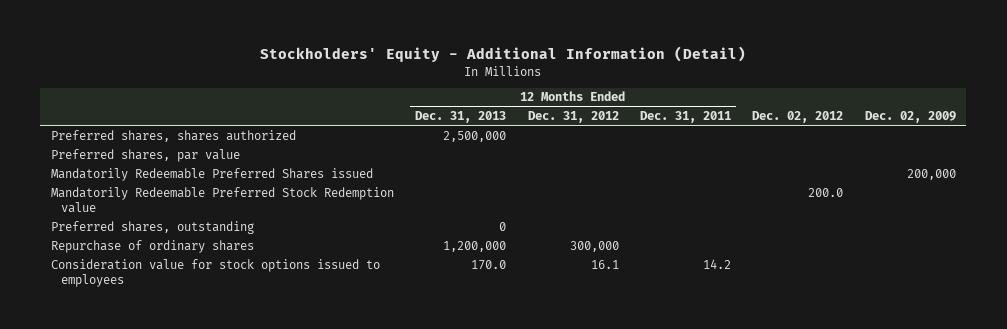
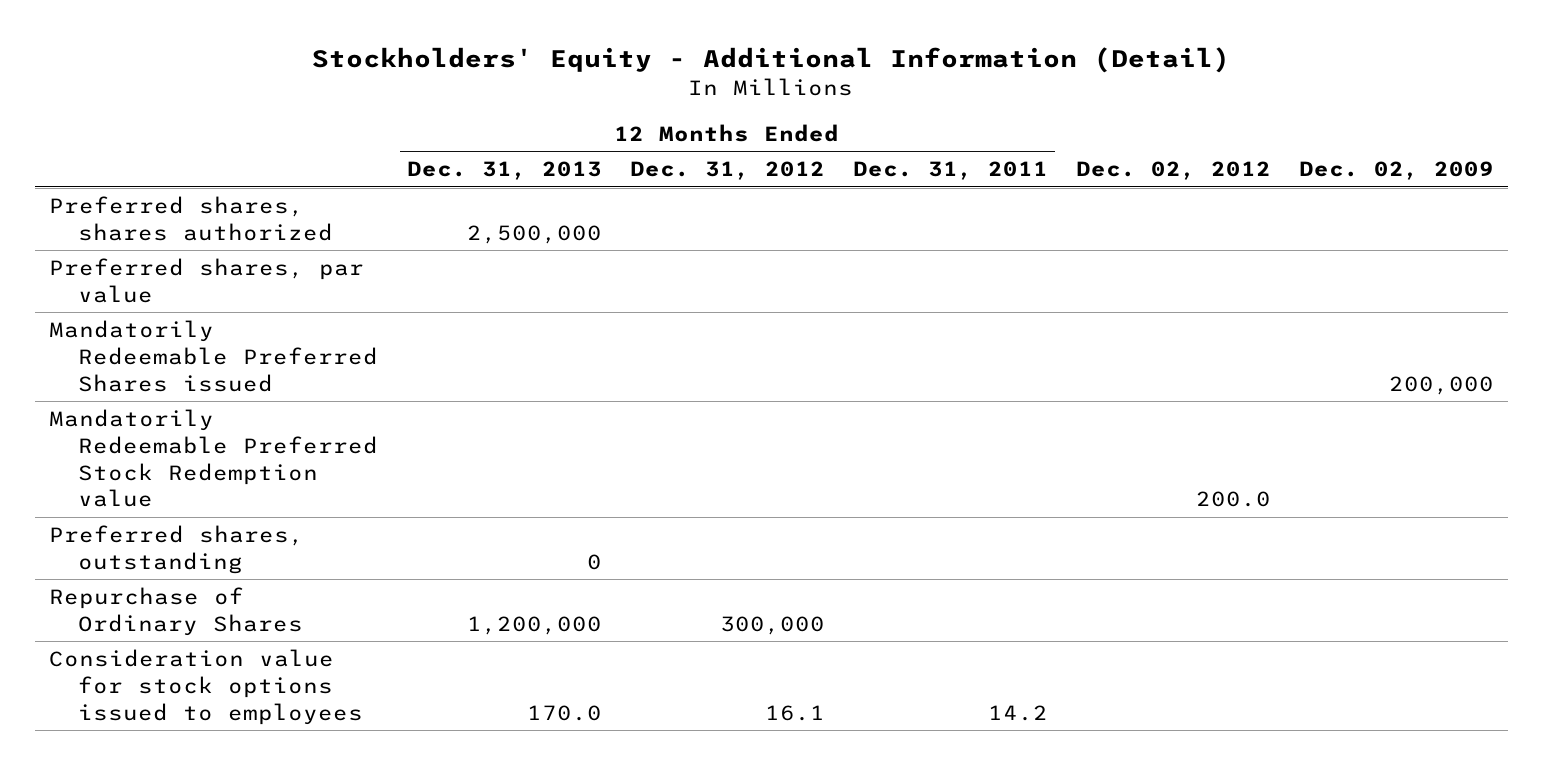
[50,239,254,253] Repurchase of ordinary shares -> [48,586,304,636] Repurchase of Ordinary Shares

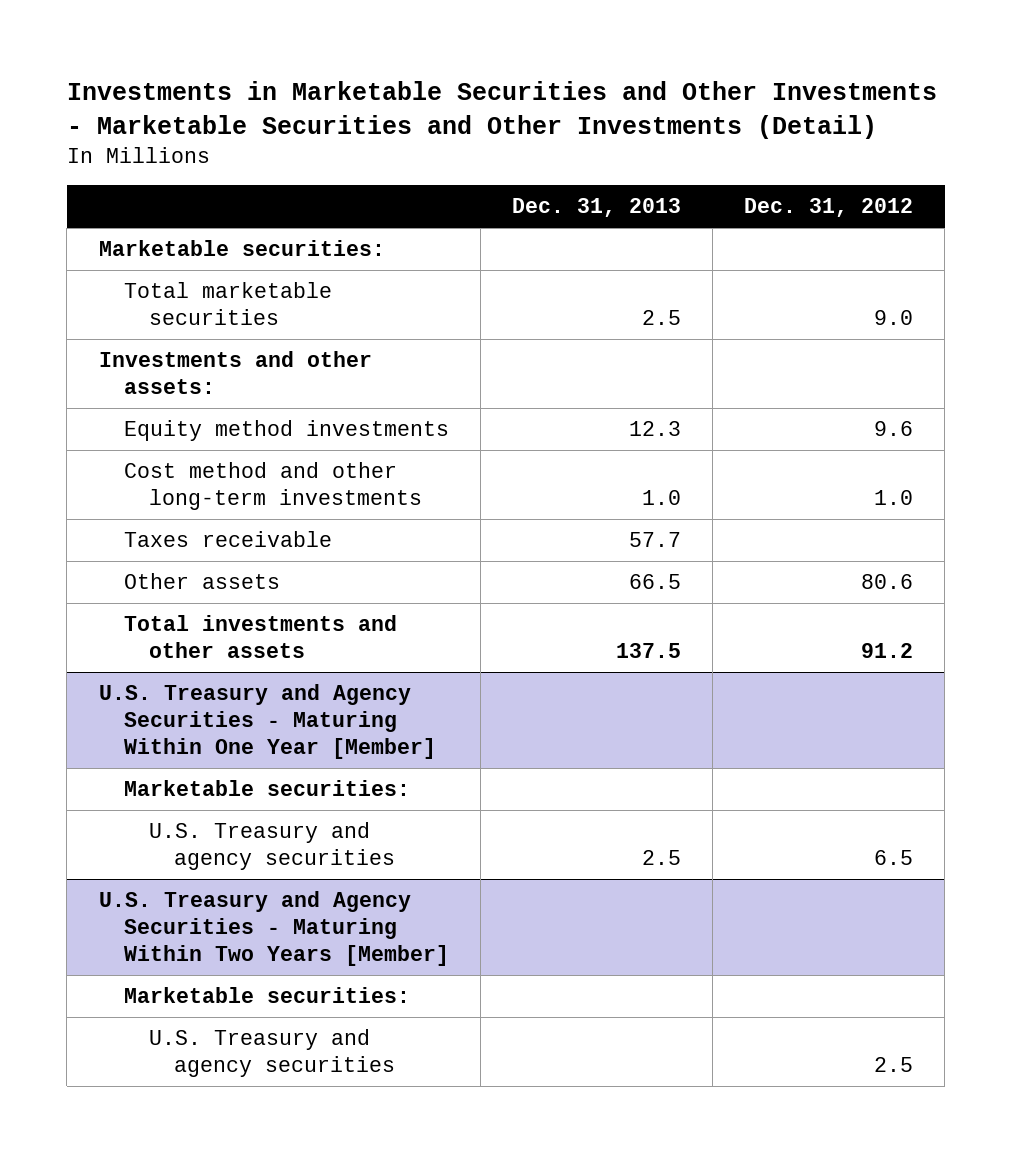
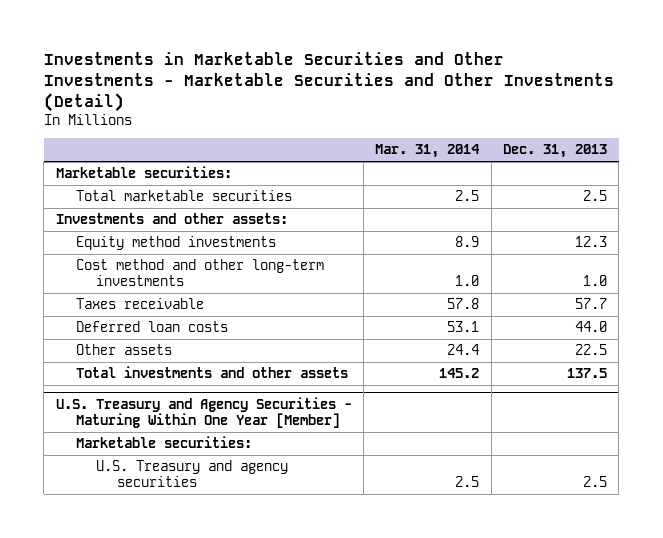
[744,197,914,217] Dec. 31, 2012 -> none
none -> [375,144,481,159] Mar. 31, 2014
none -> [76,321,229,333] Deferred loan costs
[628,574,681,590] 66.5 -> [575,344,608,356] 22.5
[98,891,449,967] U.S. Treasury and Agency Securities - Maturing Within Two Years [Member] -> none
[123,987,410,1004] Marketable securities: -> none
[148,1029,395,1078] U.S. Treasury and agency securities -> none

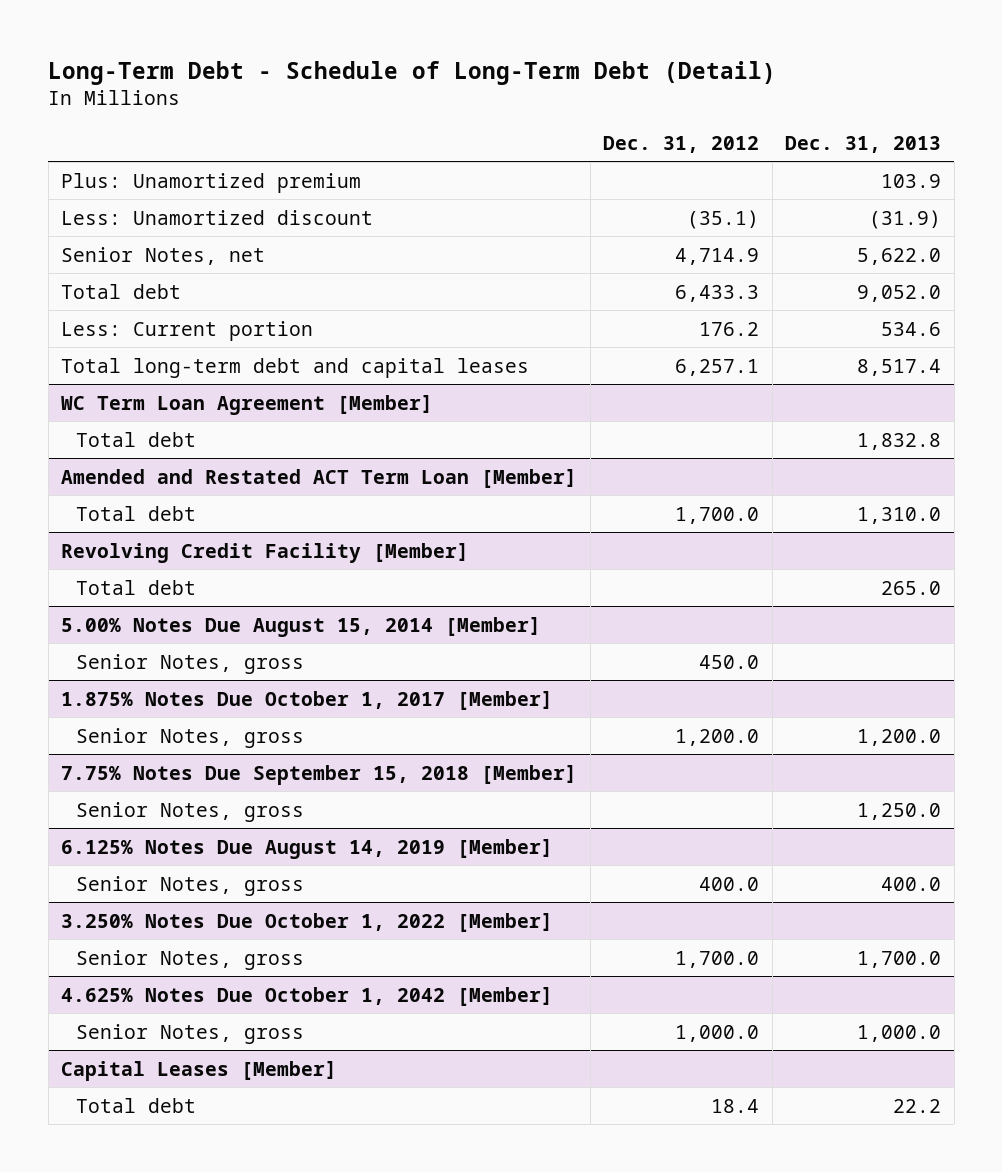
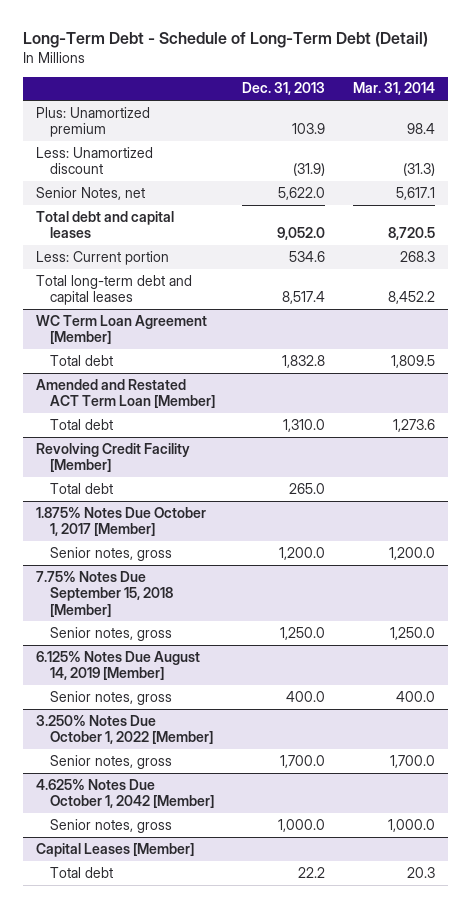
[603,135,760,153] Dec. 31, 2012 -> none
none -> [352,82,435,96] Mar. 31, 2014
[61,283,182,299] Total debt -> [36,210,175,239] Total debt and capital leases
[61,616,542,637] 5.00% Notes Due August 15, 2014 [Member] -> none
[76,653,305,674] Senior Notes, gross -> none
[76,727,305,748] Senior Notes, gross -> [50,546,173,561] Senior notes, gross
[76,801,305,822] Senior Notes, gross -> [50,626,173,641] Senior notes, gross
[76,875,305,896] Senior Notes, gross -> [50,690,173,705] Senior notes, gross
[76,949,305,970] Senior Notes, gross -> [50,754,173,769] Senior notes, gross
[76,1023,305,1044] Senior Notes, gross -> [50,818,173,833] Senior notes, gross

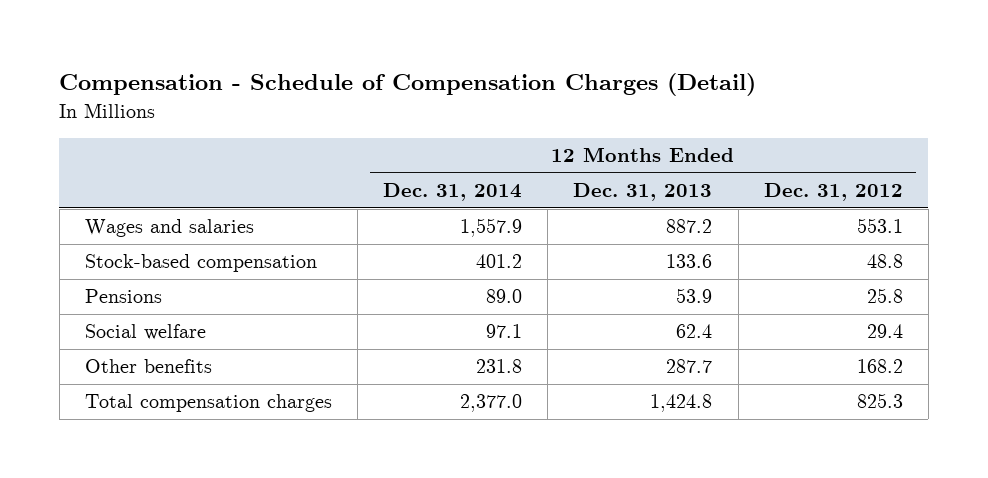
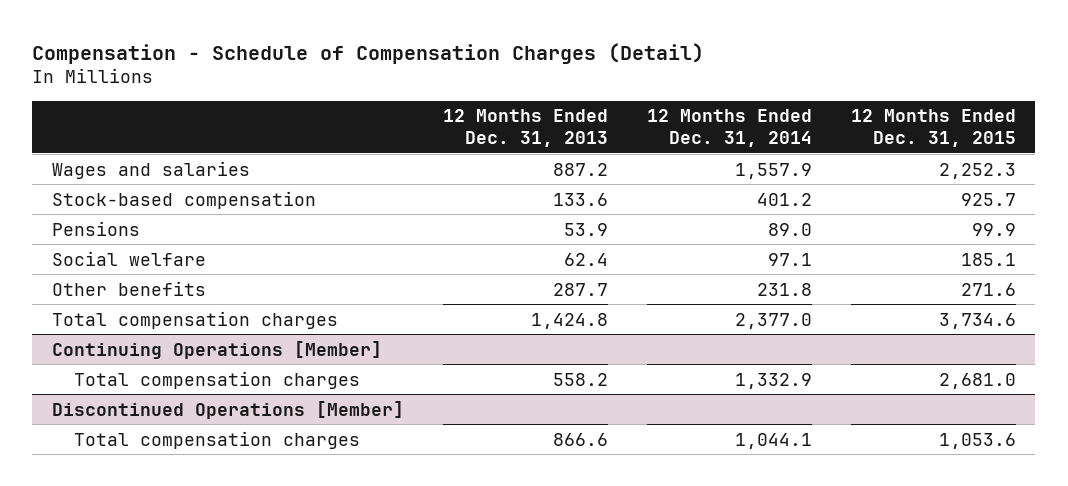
[763,182,903,201] Dec. 31, 2012 -> none
none -> [850,109,1016,148] 12 Months Ended Dec. 31, 2015
none -> [51,340,382,359] Continuing Operations [Member]
none -> [74,370,361,389] Total compensation charges
none -> [51,400,404,419] Discontinued Operations [Member]
none -> [74,430,361,449] Total compensation charges

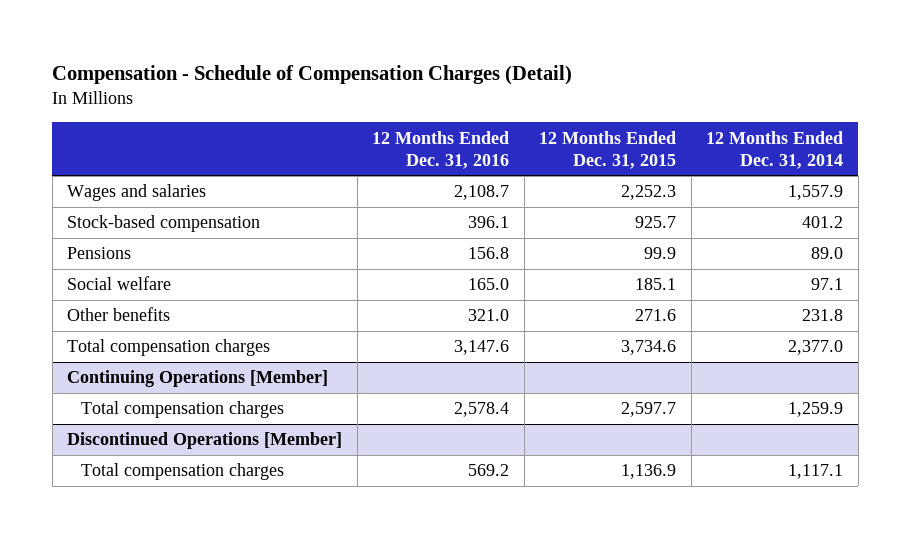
[442,109,608,148] 12 Months Ended Dec. 31, 2013 -> none
none -> [372,130,510,169] 12 Months Ended Dec. 31, 2016
[734,372,812,389] 1,332.9 -> [788,402,844,418] 1,259.9
[938,372,1016,389] 2,681.0 -> [621,402,677,418] 2,597.7
[734,432,812,449] 1,044.1 -> [788,464,844,480] 1,117.1
[938,432,1016,449] 1,053.6 -> [621,464,677,480] 1,136.9

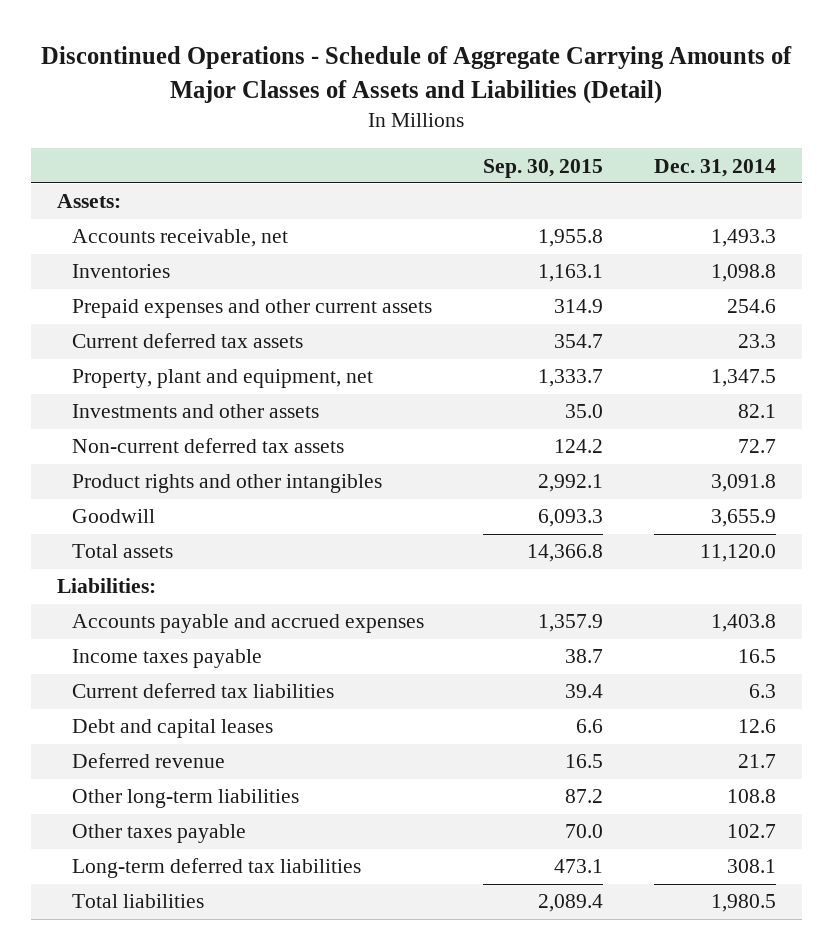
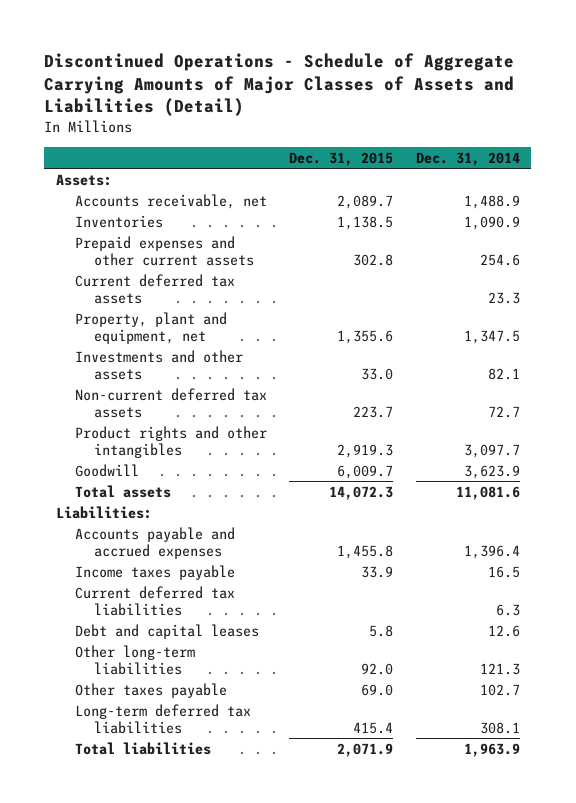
[482,158,603,178] Sep. 30, 2015 -> none
none -> [289,151,394,166] Dec. 31, 2015
[711,229,777,248] 1,493.3 -> [463,194,520,209] 1,488.9
[711,264,777,283] 1,098.8 -> [463,215,520,230] 1,090.9
[711,474,777,493] 3,091.8 -> [463,443,520,458] 3,097.7
[711,509,777,528] 3,655.9 -> [463,464,520,479] 3,623.9
[700,544,777,563] 11,120.0 -> [455,485,520,500] 11,081.6
[711,614,777,633] 1,403.8 -> [463,544,520,559] 1,396.4
[71,753,225,769] Deferred revenue -> none
[727,789,777,804] 108.8 -> [479,662,520,675] 121.3
[711,894,777,913] 1,980.5 -> [463,742,520,757] 1,963.9

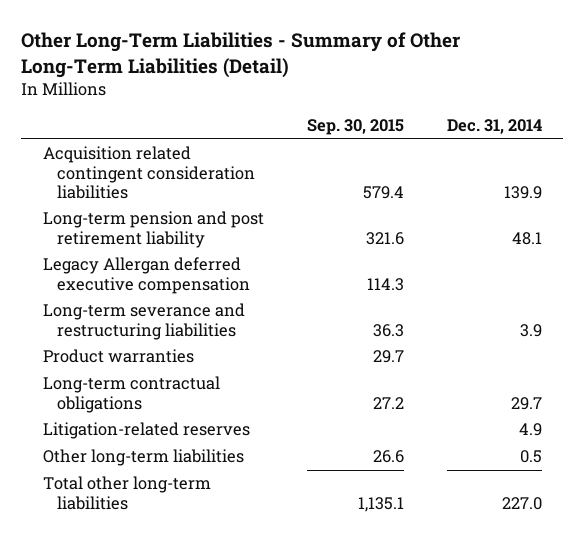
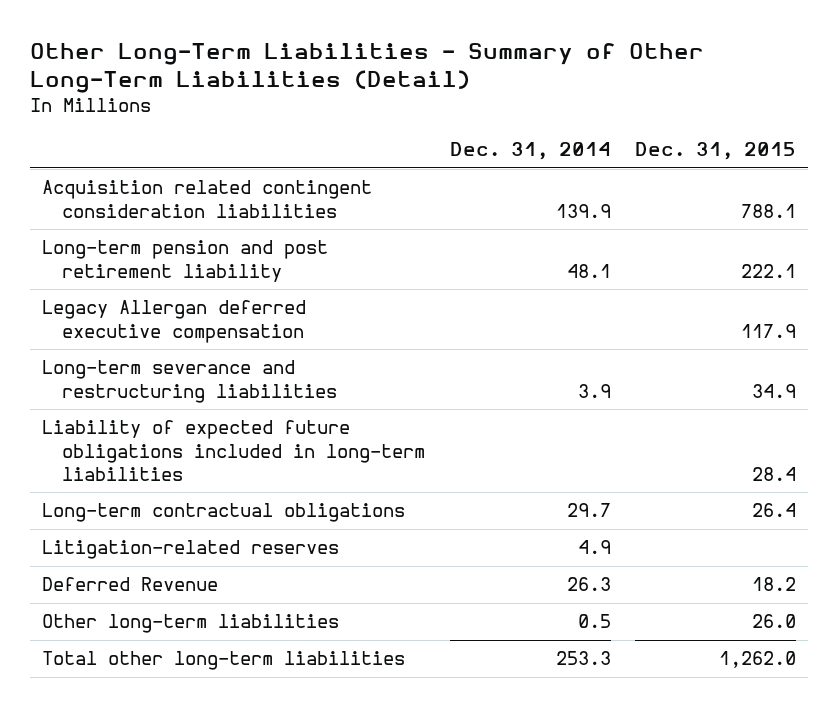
[306,119,404,136] Sep. 30, 2015 -> none
none -> [635,142,797,161] Dec. 31, 2015
[42,349,194,364] Product warranties -> [41,420,426,482] Liability of expected future obligations included in long-term liabilities
none -> [41,577,218,592] Deferred Revenue
[501,496,542,510] 227.0 -> [555,651,611,666] 253.3

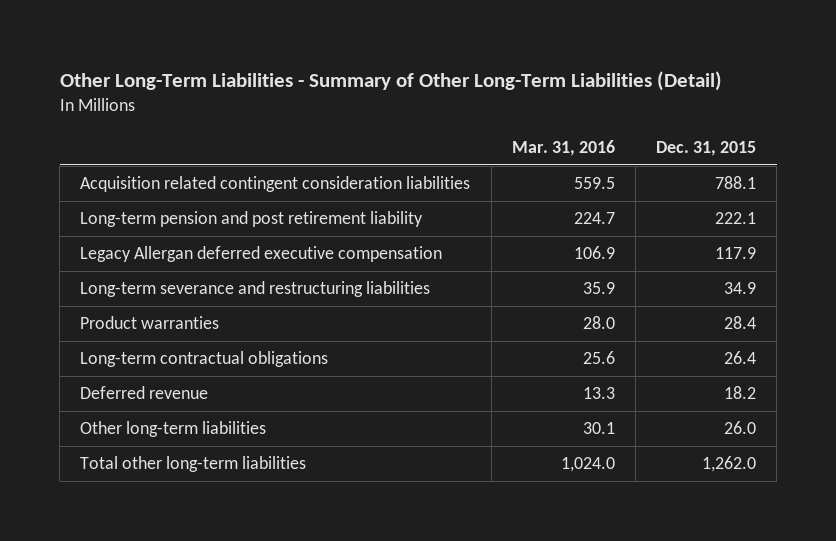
[449,142,611,161] Dec. 31, 2014 -> none
none -> [511,139,615,156] Mar. 31, 2016
[41,420,426,482] Liability of expected future obligations included in long-term liabilities -> [80,316,220,330] Product warranties
[41,540,339,560] Litigation-related reserves -> none
[41,577,218,592] Deferred Revenue -> [80,386,209,400] Deferred revenue

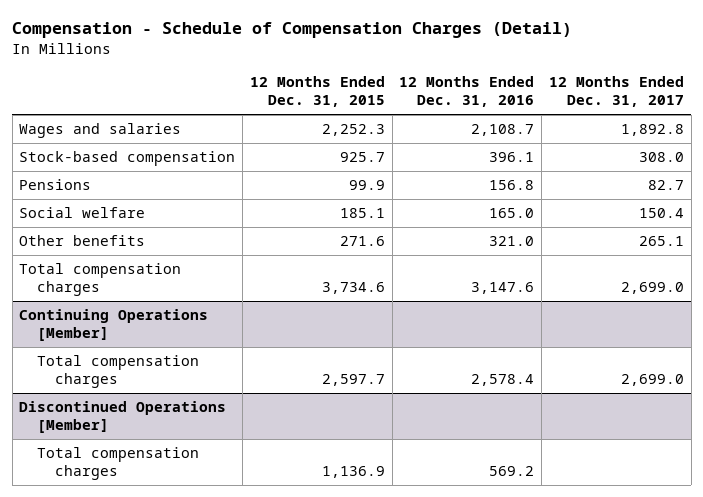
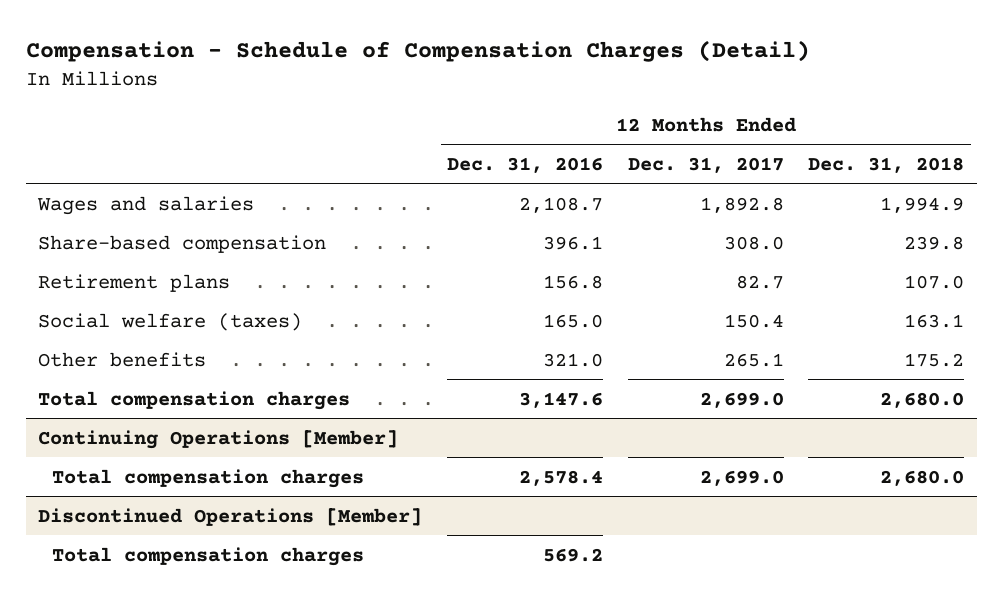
[249,76,385,108] 12 Months Ended Dec. 31, 2015 -> none
none -> [808,156,965,173] Dec. 31, 2018
[19,151,236,167] Stock-based compensation -> [37,234,326,253] Share-based compensation
[19,179,92,191] Pensions -> [37,273,230,292] Retirement plans
[19,207,146,219] Social welfare -> [37,312,302,331] Social welfare (taxes)

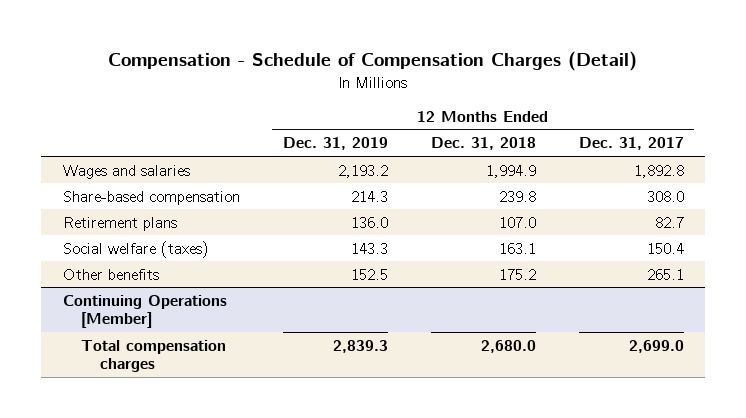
[446,156,603,173] Dec. 31, 2016 -> none
none -> [282,137,388,151] Dec. 31, 2019
[37,390,350,410] Total compensation charges -> none
[37,507,422,526] Discontinued Operations [Member] -> none
[52,546,365,566] Total compensation charges -> none

